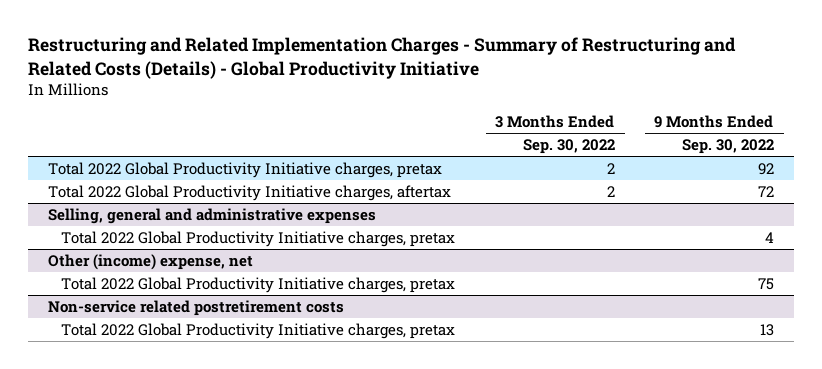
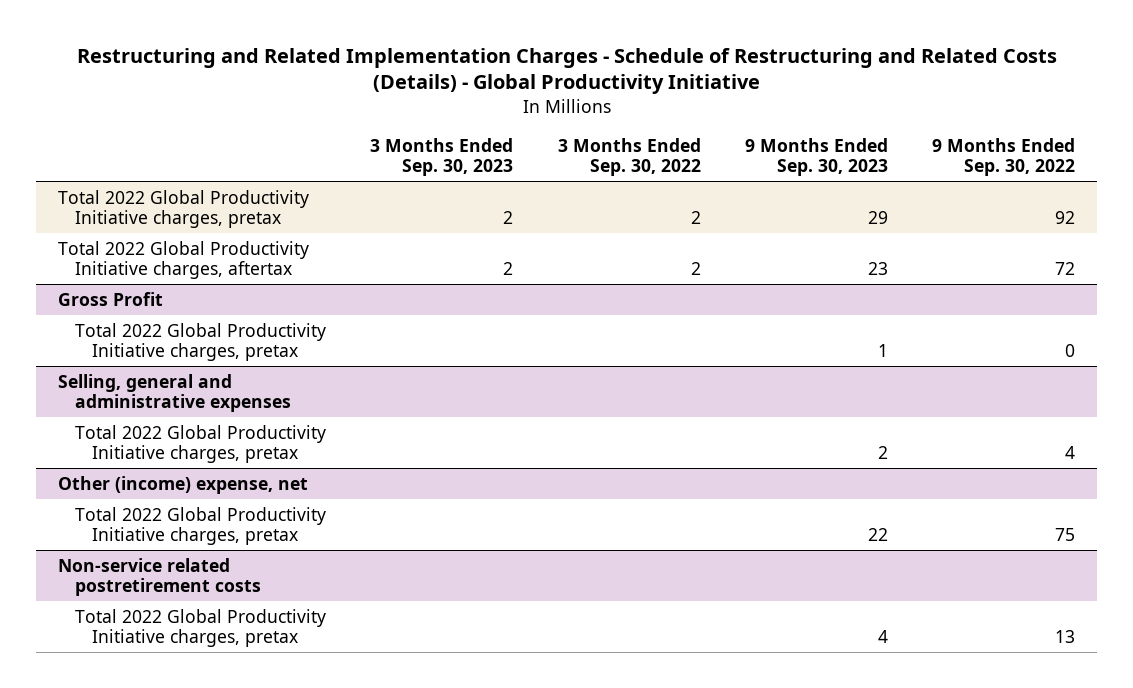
[27,37,736,79] Restructuring and Related Implementation Charges - Summary of Restructuring and Related Costs (Details) - Global Productivity Initiative -> [76,47,1057,95] Restructuring and Related Implementation Charges - Schedule of Restructuring and Related Costs (Details) - Global Productivity Initiative
none -> [370,137,514,176] 3 Months Ended Sep. 30, 2023
none -> [744,137,888,176] 9 Months Ended Sep. 30, 2023
none -> [58,291,164,306] Gross Profit
none -> [74,322,326,361] Total 2022 Global Productivity Initiative charges, pretax

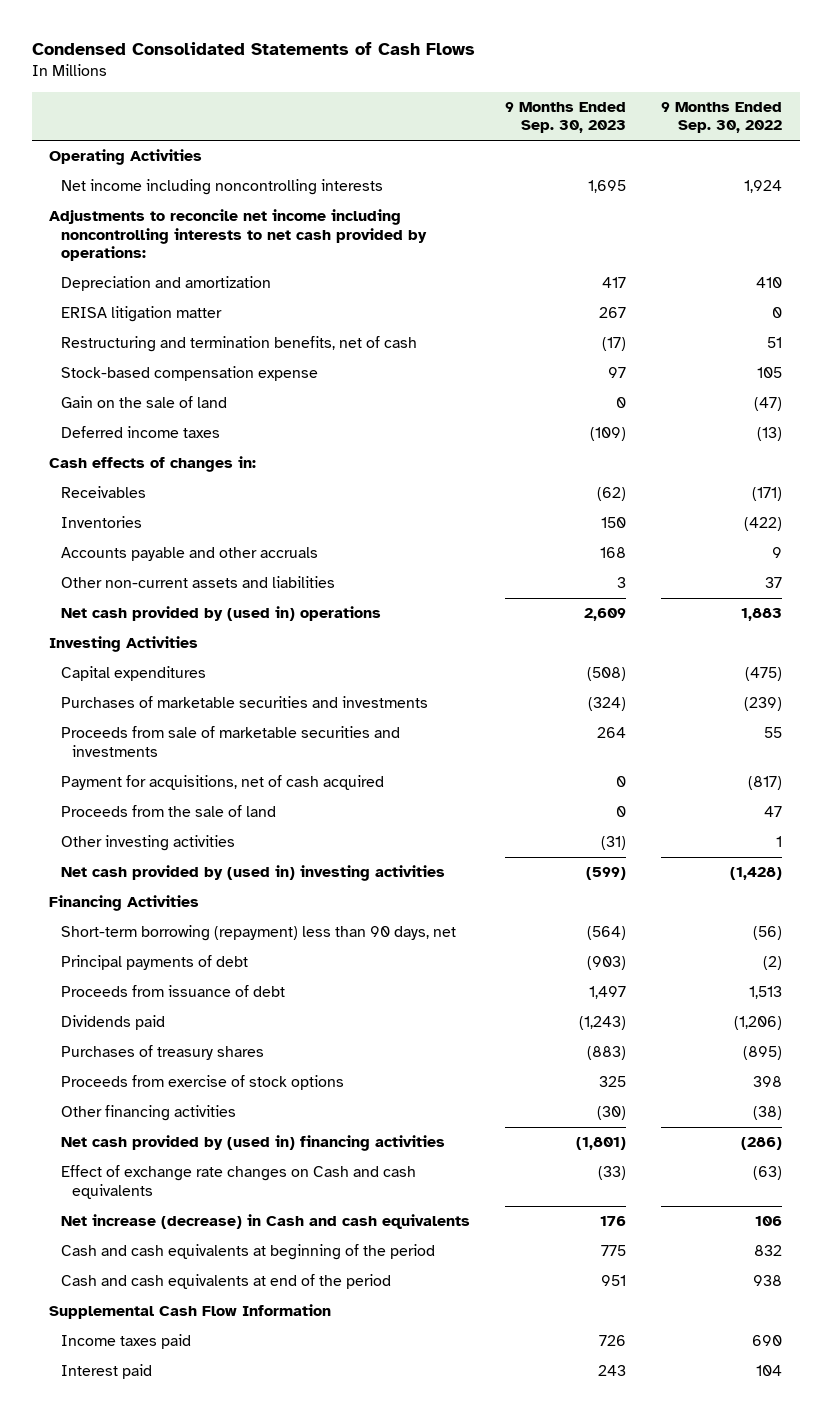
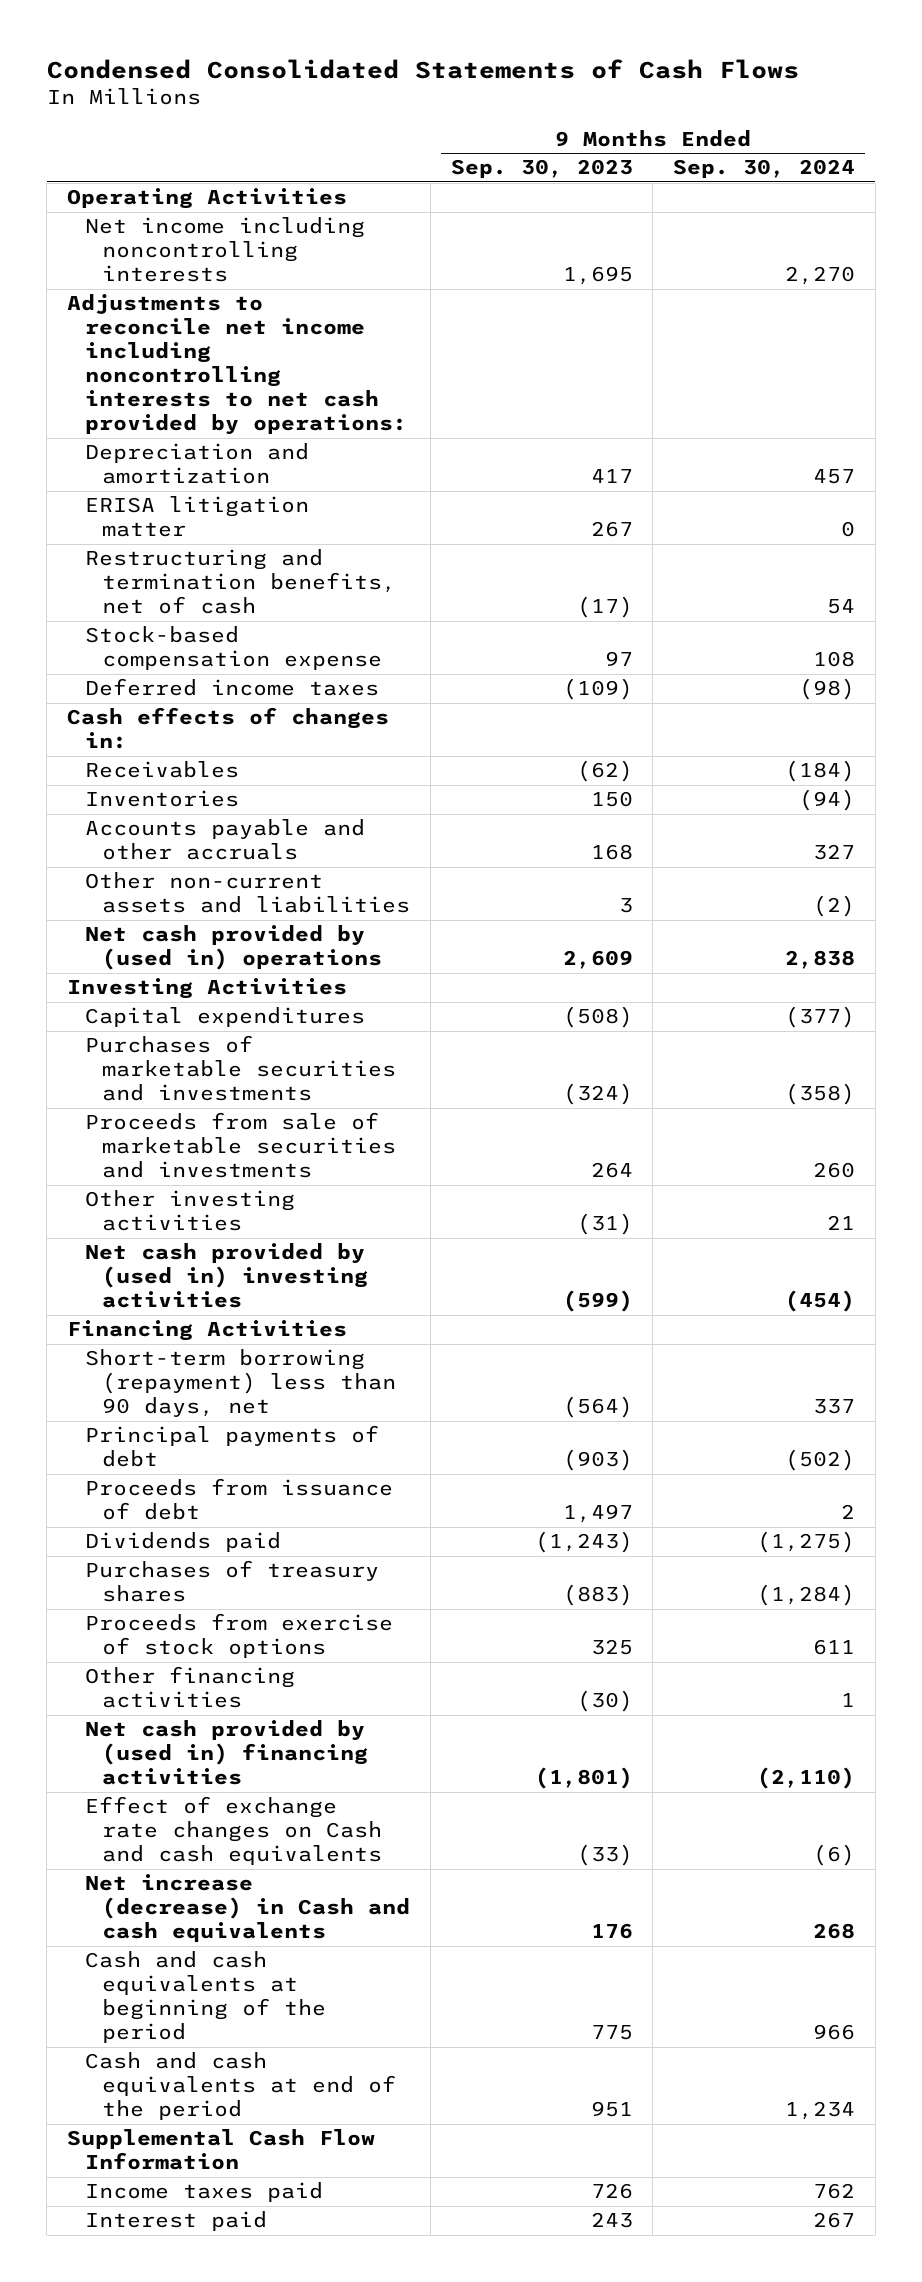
[660,101,782,134] 9 Months Ended Sep. 30, 2022 -> none
none -> [672,159,855,179] Sep. 30, 2024
[60,396,227,409] Gain on the sale of land -> none
[60,775,384,791] Payment for acquisitions, net of cash acquired -> none
[60,805,276,818] Proceeds from the sale of land -> none

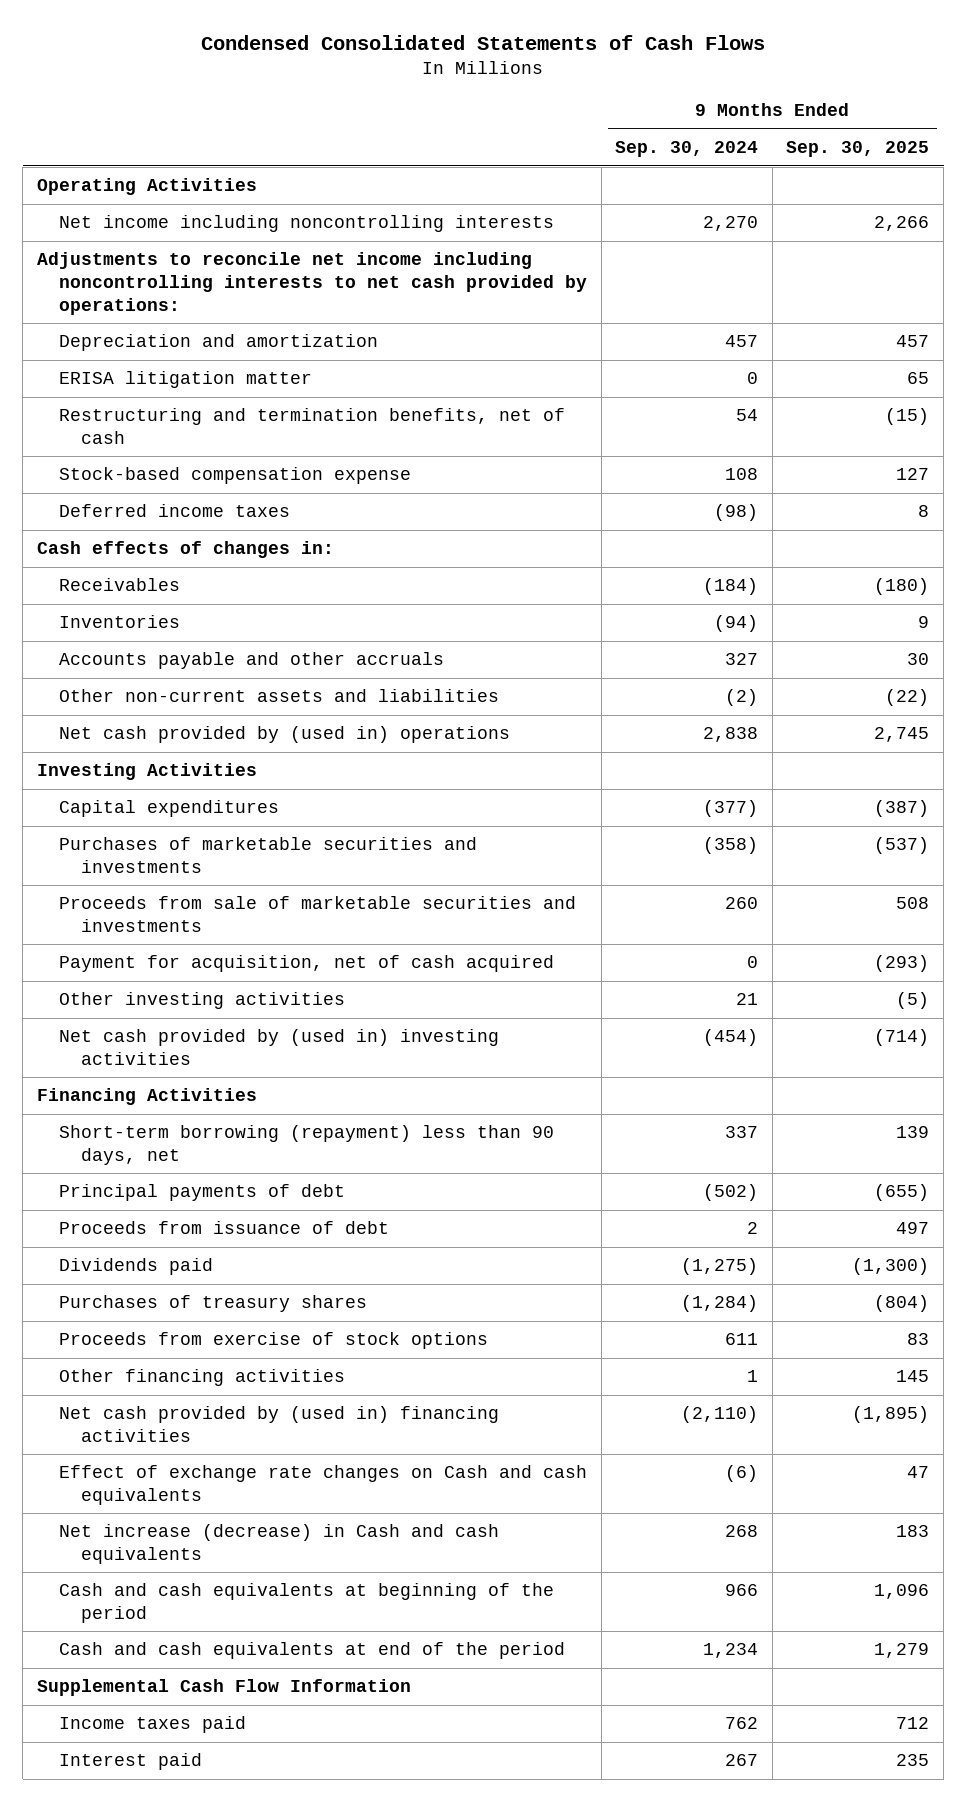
[450,159,633,179] Sep. 30, 2023 -> none
none -> [786,141,930,158] Sep. 30, 2025
none -> [59,955,555,973] Payment for acquisition, net of cash acquired

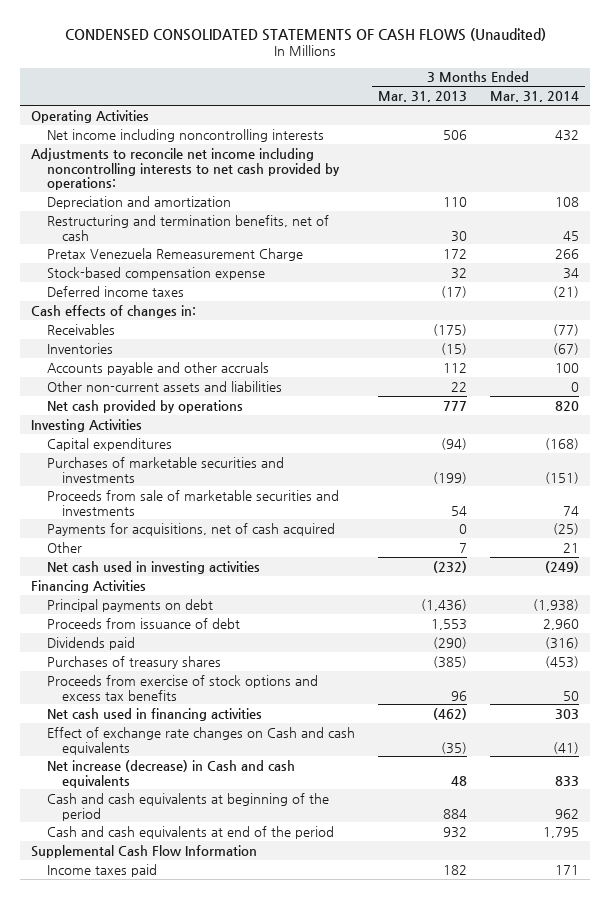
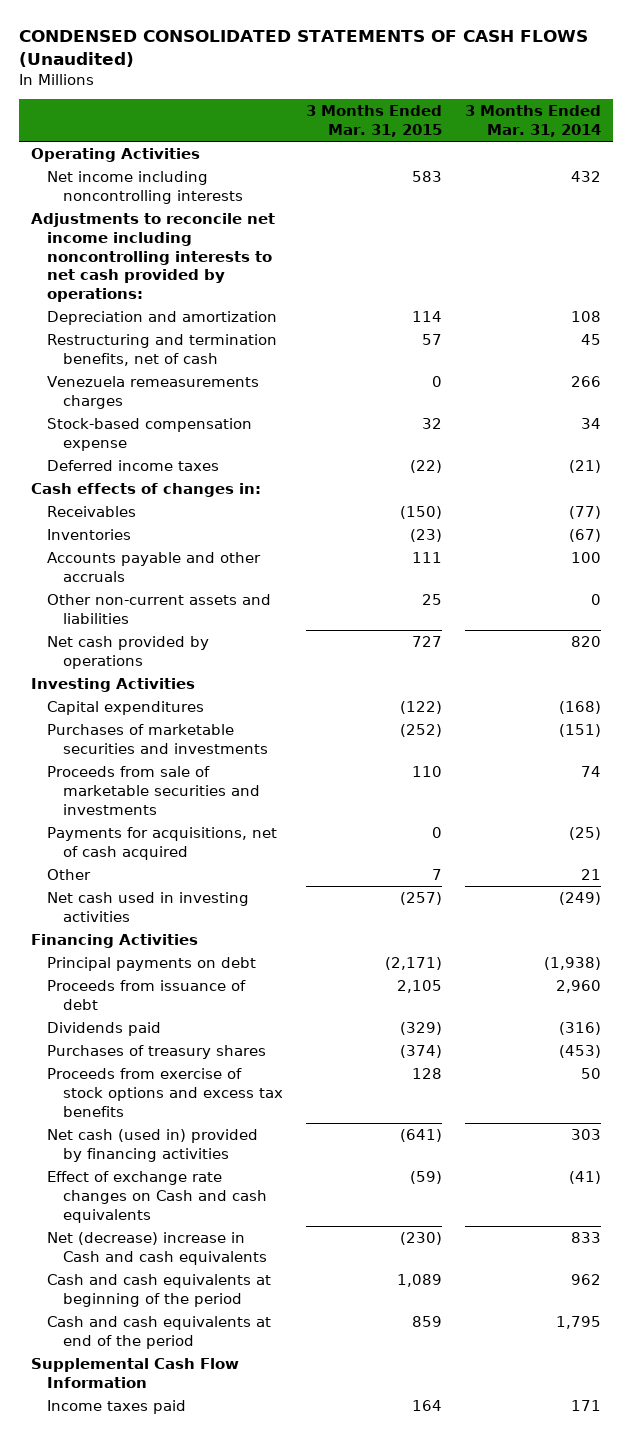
[377,91,467,103] Mar. 31, 2013 -> none
none -> [305,104,442,137] 3 Months Ended Mar. 31, 2015
[46,247,303,261] Pretax Venezuela Remeasurement Charge -> [46,375,259,409] Venezuela remeasurements charges
[46,707,262,721] Net cash used in financing activities -> [46,1128,258,1162] Net cash (used in) provided by financing activities
[46,759,295,788] Net increase (decrease) in Cash and cash equivalents -> [46,1231,267,1265] Net (decrease) increase in Cash and cash equivalents

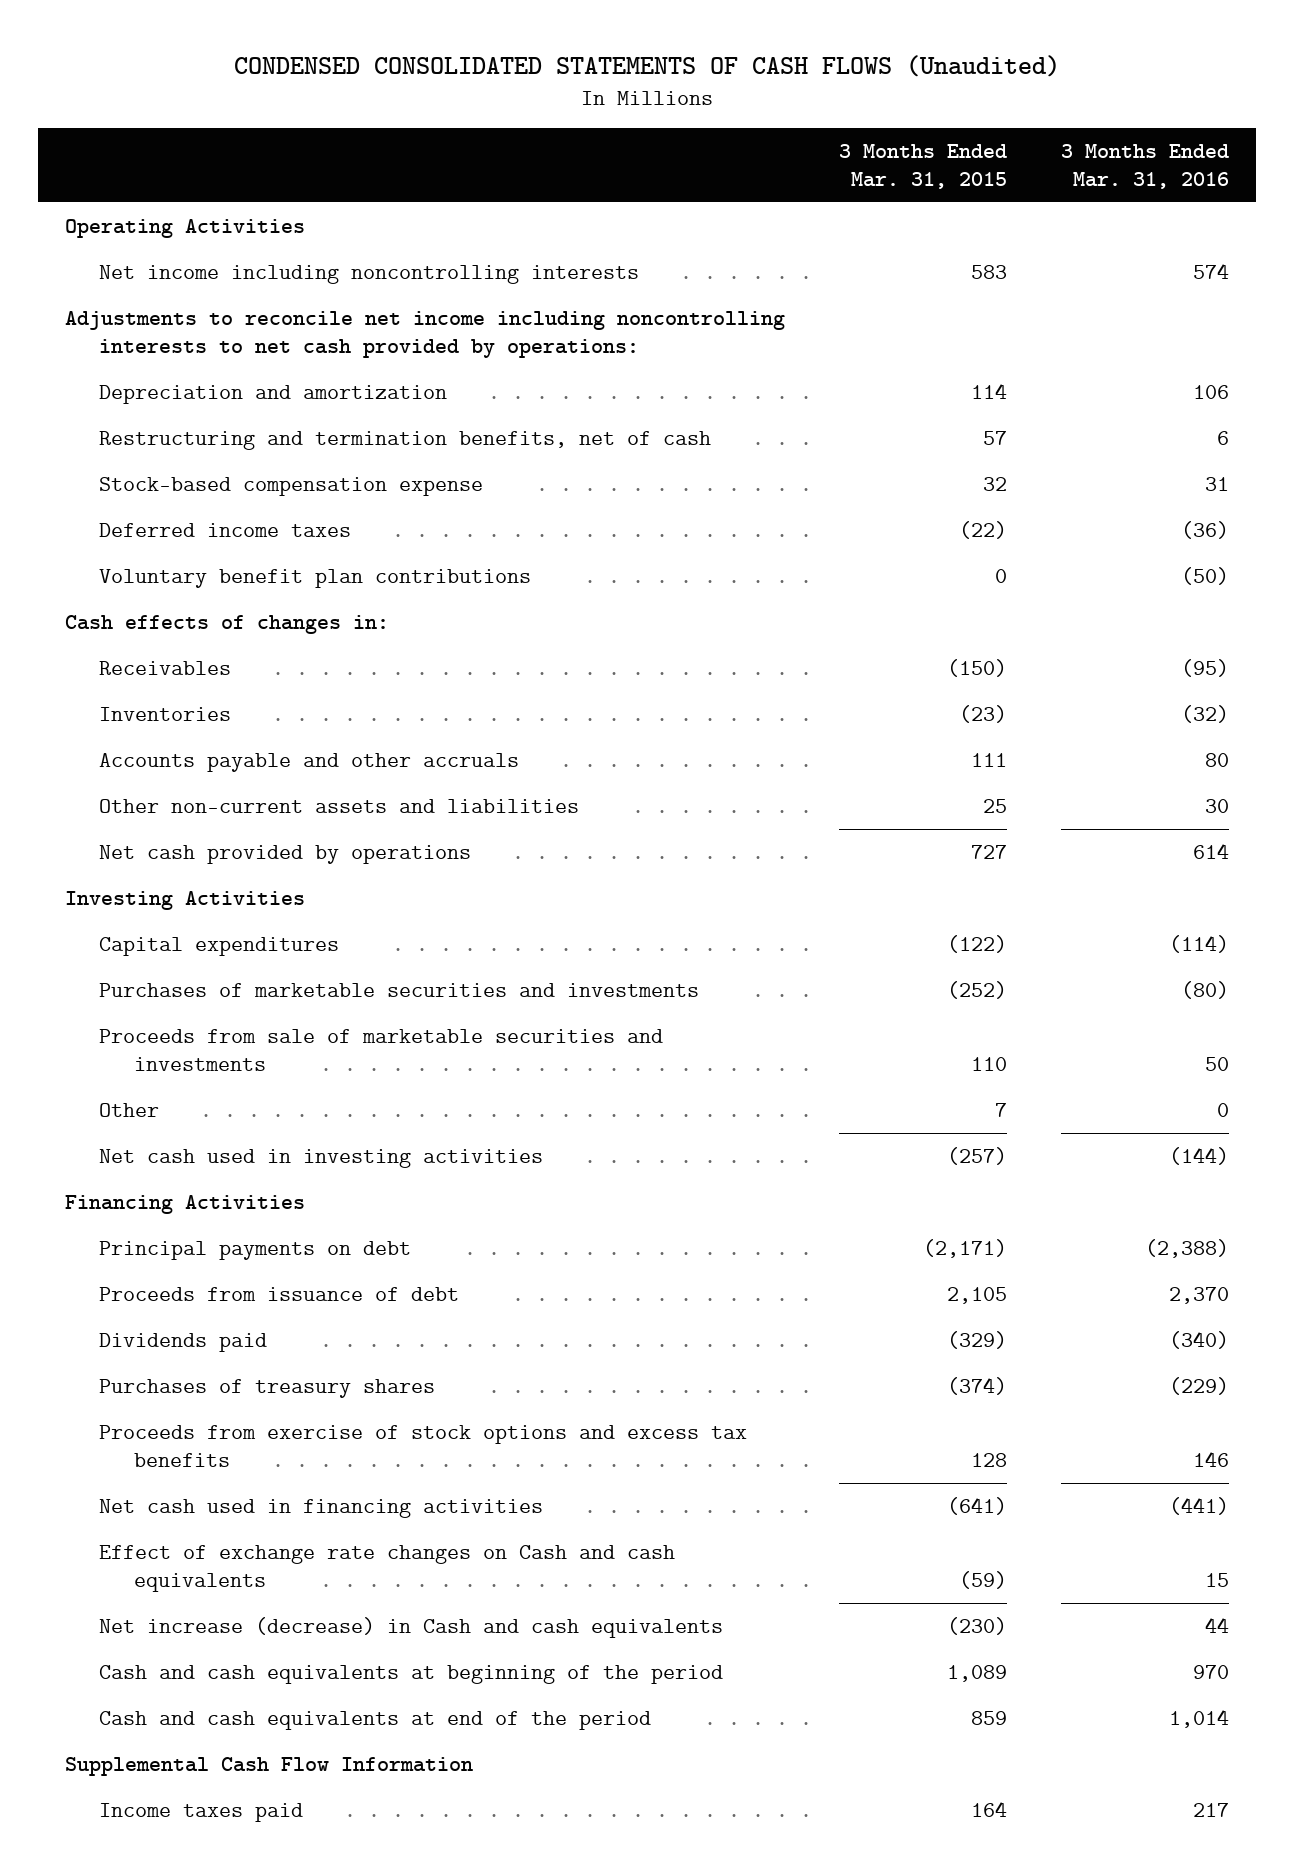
[465,104,602,137] 3 Months Ended Mar. 31, 2014 -> none
none -> [1060,143,1229,190] 3 Months Ended Mar. 31, 2016
[46,375,259,409] Venezuela remeasurements charges -> none
none -> [99,569,532,589] Voluntary benefit plan contributions
[46,826,277,860] Payments for acquisitions, net of cash acquired -> none
[46,1128,258,1162] Net cash (used in) provided by financing activities -> [99,1499,544,1519] Net cash used in financing activities
[46,1231,267,1265] Net (decrease) increase in Cash and cash equivalents -> [99,1617,724,1639] Net increase (decrease) in Cash and cash equivalents

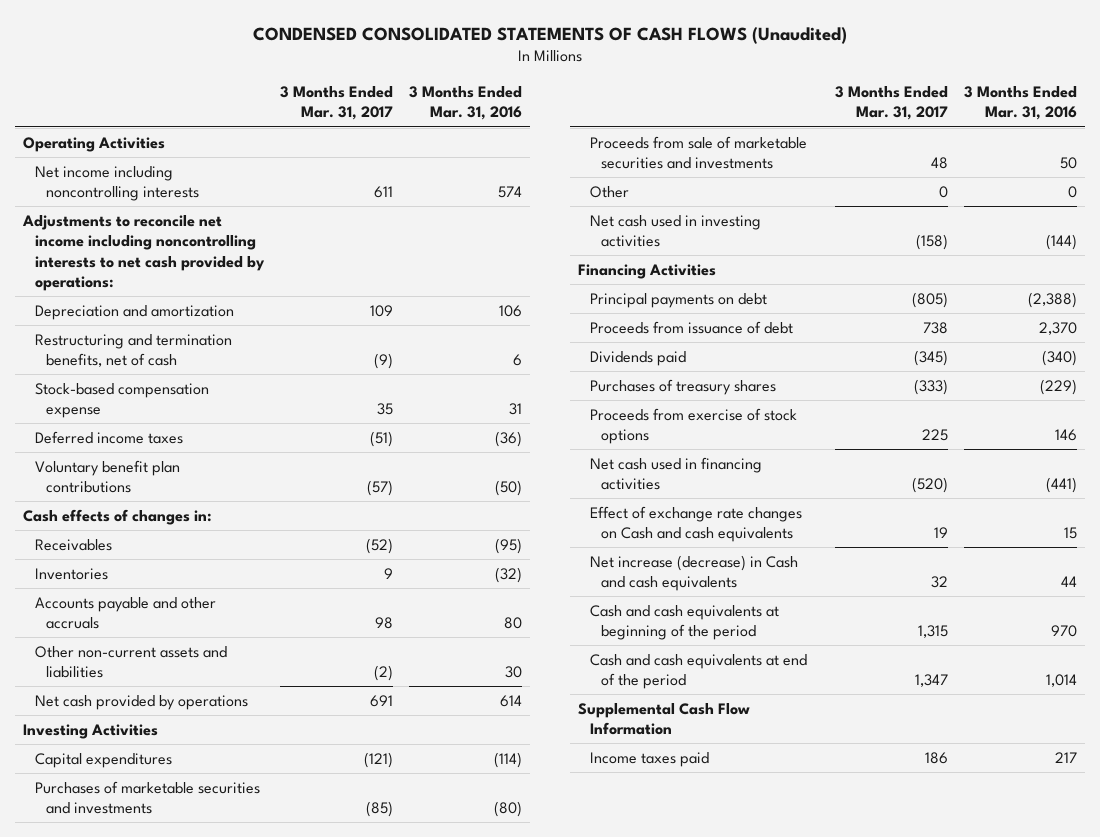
[838,143,1007,190] 3 Months Ended Mar. 31, 2015 -> none
none -> [280,86,394,121] 3 Months Ended Mar. 31, 2017
[99,1425,748,1468] Proceeds from exercise of stock options and excess tax benefits -> [589,407,797,445] Proceeds from exercise of stock options

